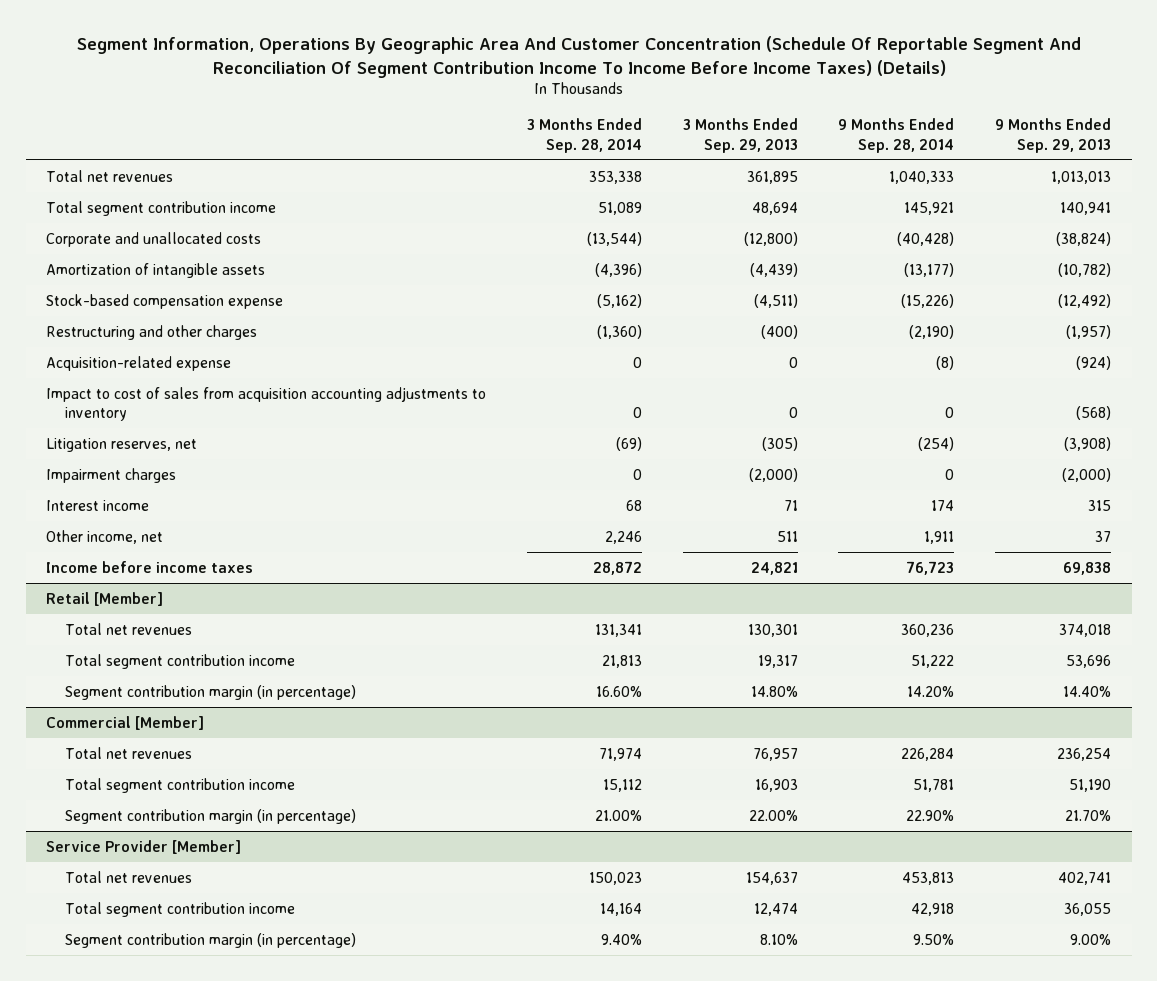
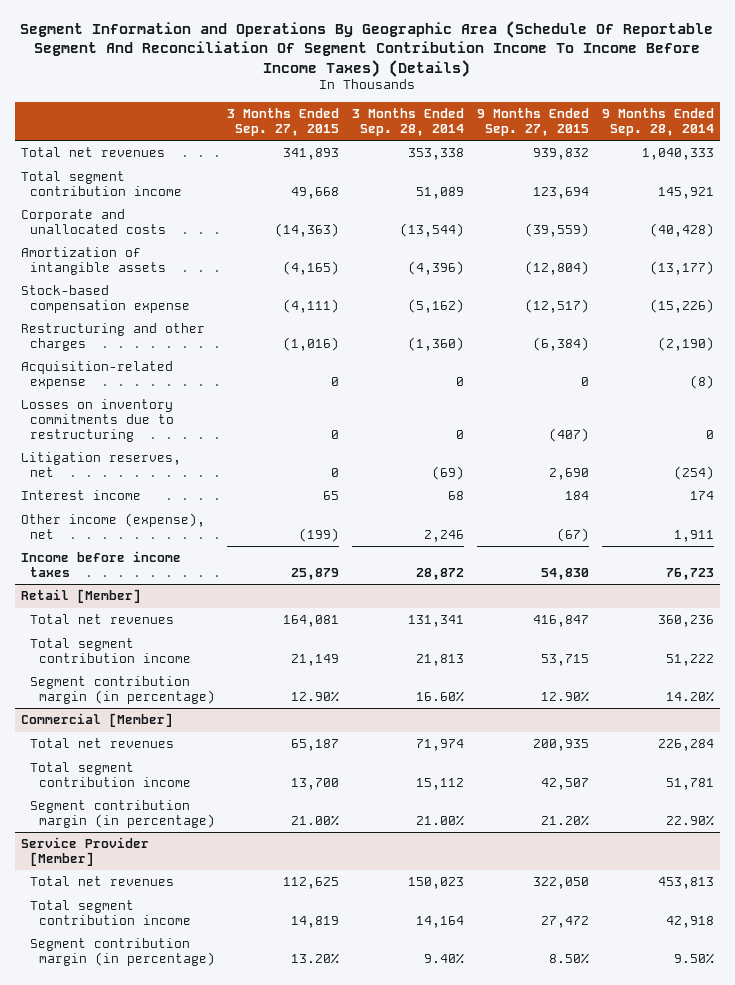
[76,35,1081,78] Segment Information, Operations By Geographic Area And Customer Concentration (Schedule Of Reportable Segment And Reconciliation Of Segment Contribution Income To Income Before Income Taxes) (Details) -> [20,21,714,77] Segment Information and Operations By Geographic Area (Schedule Of Reportable Segment And Reconciliation Of Segment Contribution Income To Income Before Income Taxes) (Details)
[682,118,798,153] 3 Months Ended Sep. 29, 2013 -> none
[995,118,1112,153] 9 Months Ended Sep. 29, 2013 -> none
none -> [227,107,340,136] 3 Months Ended Sep. 27, 2015
none -> [476,107,589,136] 9 Months Ended Sep. 27, 2015
[46,386,487,421] Impact to cost of sales from acquisition accounting adjustments to inventory -> none
none -> [21,399,174,442] Losses on inventory commitments due to restructuring
[46,467,177,483] Impairment charges -> none
[46,529,164,544] Other income, net -> [21,513,206,539] Other income (expense), net

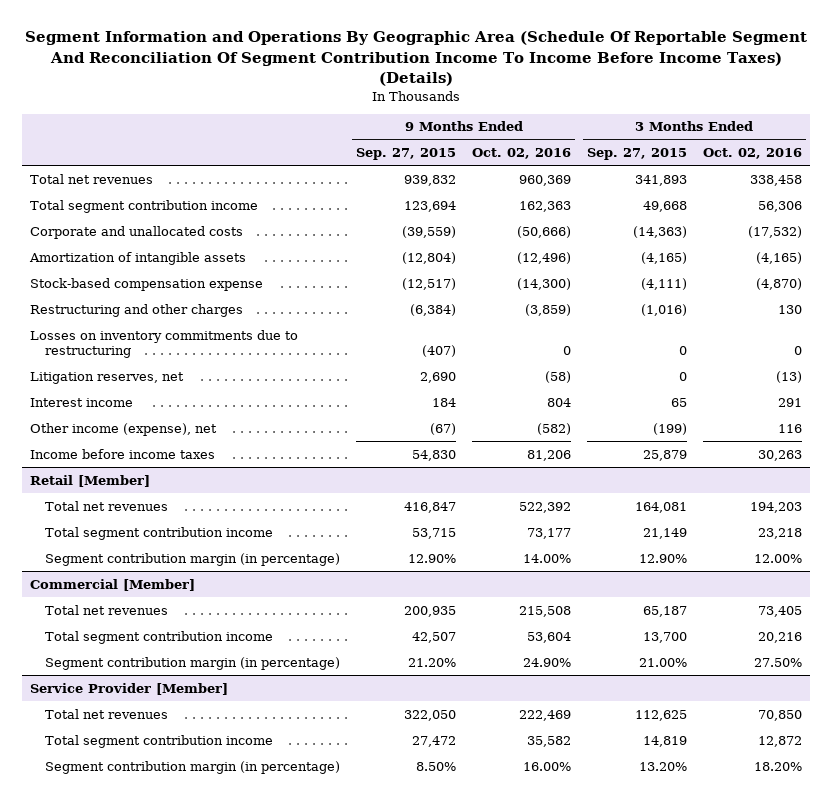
[352,107,465,136] 3 Months Ended Sep. 28, 2014 -> none
[601,107,714,136] 9 Months Ended Sep. 28, 2014 -> none
none -> [471,148,571,160] Oct. 02, 2016
none -> [702,148,802,160] Oct. 02, 2016
[21,361,174,389] Acquisition-related expense -> none

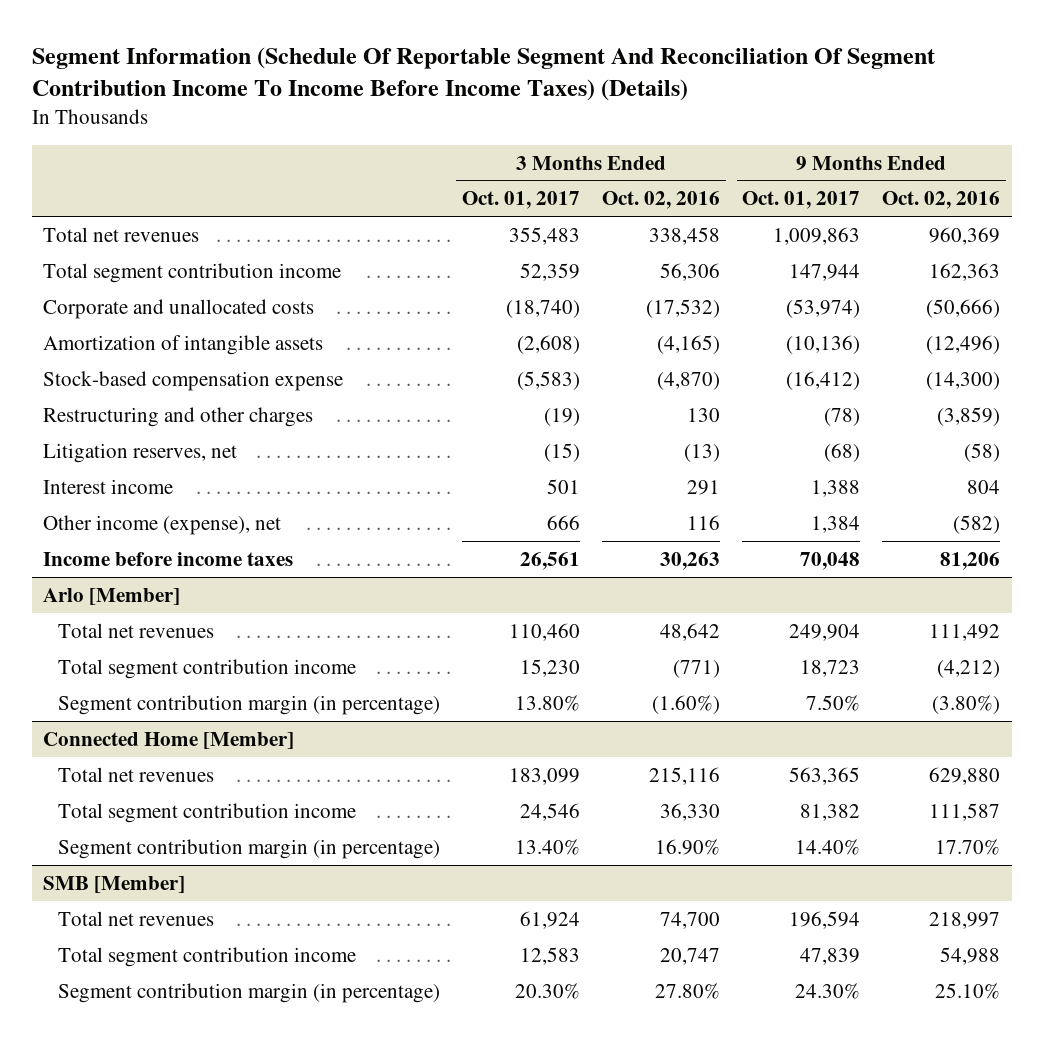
[24,31,807,87] Segment Information and Operations By Geographic Area (Schedule Of Reportable Segment And Reconciliation Of Segment Contribution Income To Income Before Income Taxes) (Details) -> [31,46,935,102] Segment Information (Schedule Of Reportable Segment And Reconciliation Of Segment Contribution Income To Income Before Income Taxes) (Details)
[356,148,457,161] Sep. 27, 2015 -> none
[586,148,687,161] Sep. 27, 2015 -> none
none -> [461,191,580,210] Oct. 01, 2017
none -> [742,191,861,210] Oct. 01, 2017
[29,329,298,358] Losses on inventory commitments due to restructuring -> none
[29,474,150,487] Retail [Member] -> none
[29,578,195,591] Commercial [Member] -> none
[29,682,228,695] Service Provider [Member] -> none
none -> [42,587,180,605] Arlo [Member]
[518,501,571,513] 522,392 -> [929,623,1001,641] 111,492
[749,501,802,513] 194,203 -> [660,622,721,641] 48,642
[526,527,571,539] 73,177 -> [937,659,1001,678] (4,212)
[757,527,802,539] 23,218 -> [673,659,721,678] (771)
[522,553,571,563] 14.00% -> [932,694,1001,714] (3.80%)
[753,553,802,563] 12.00% -> [652,694,721,714] (1.60%)
none -> [42,731,294,749] Connected Home [Member]
[518,605,571,617] 215,508 -> [929,766,1001,785] 629,880
[757,605,802,617] 73,405 -> [649,766,721,785] 215,116
[526,631,571,643] 53,604 -> [929,802,1001,821] 111,587
[757,631,802,643] 20,216 -> [660,802,721,821] 36,330
[522,657,571,667] 24.90% -> [935,838,1001,855] 17.70%
[753,657,802,667] 27.50% -> [655,838,721,855] 16.90%
none -> [42,875,185,893] SMB [Member]
[518,709,571,721] 222,469 -> [929,911,1001,929] 218,997
[757,709,802,721] 70,850 -> [660,911,721,929] 74,700
[526,735,571,747] 35,582 -> [940,946,1001,965] 54,988
[757,735,802,747] 12,872 -> [660,947,721,965] 20,747
[522,761,571,771] 16.00% -> [935,982,1001,999] 25.10%
[753,761,802,771] 18.20% -> [655,982,721,999] 27.80%

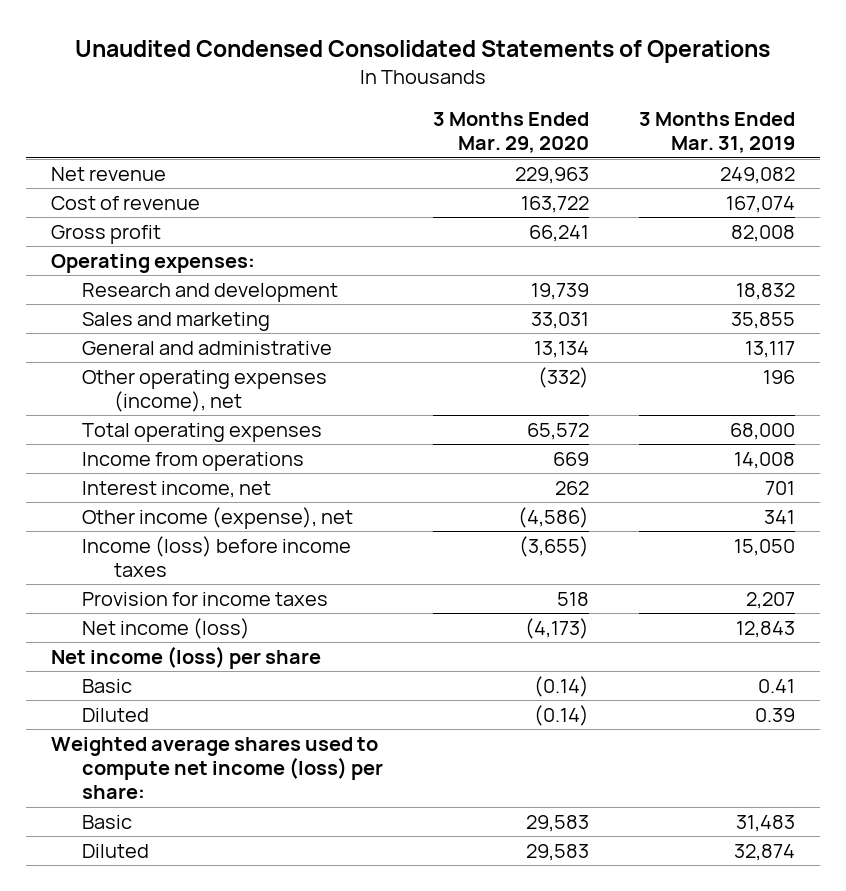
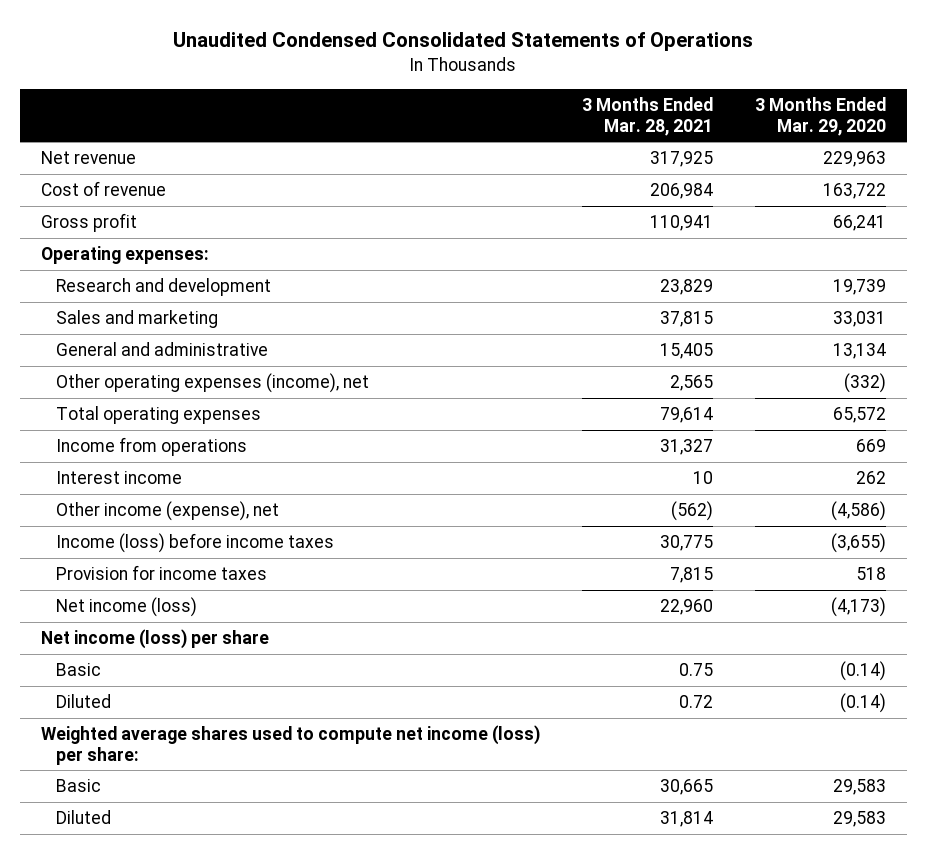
[639,112,796,154] 3 Months Ended Mar. 31, 2019 -> none
none -> [581,97,713,136] 3 Months Ended Mar. 28, 2021
[82,480,272,498] Interest income, net -> [55,471,182,485] Interest income

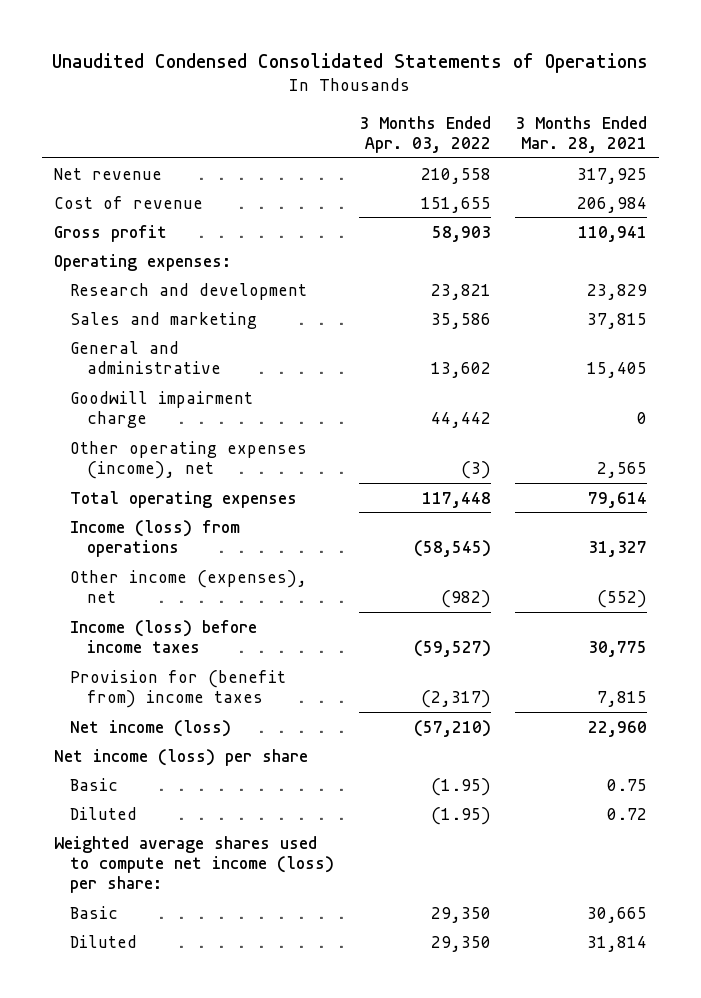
[754,97,886,136] 3 Months Ended Mar. 29, 2020 -> none
none -> [358,115,491,153] 3 Months Ended Apr. 03, 2022
none -> [70,390,254,428] Goodwill impairment charge
[55,471,182,485] Interest income -> none
[55,437,247,457] Income from operations -> [70,519,241,557] Income (loss) from operations
[55,501,279,522] Other income (expense), net -> [70,569,308,603] Other income (expenses), net
[670,501,713,522] (562) -> [597,589,648,608] (552)
[55,565,267,581] Provision for income taxes -> [70,669,287,708] Provision for (benefit from) income taxes

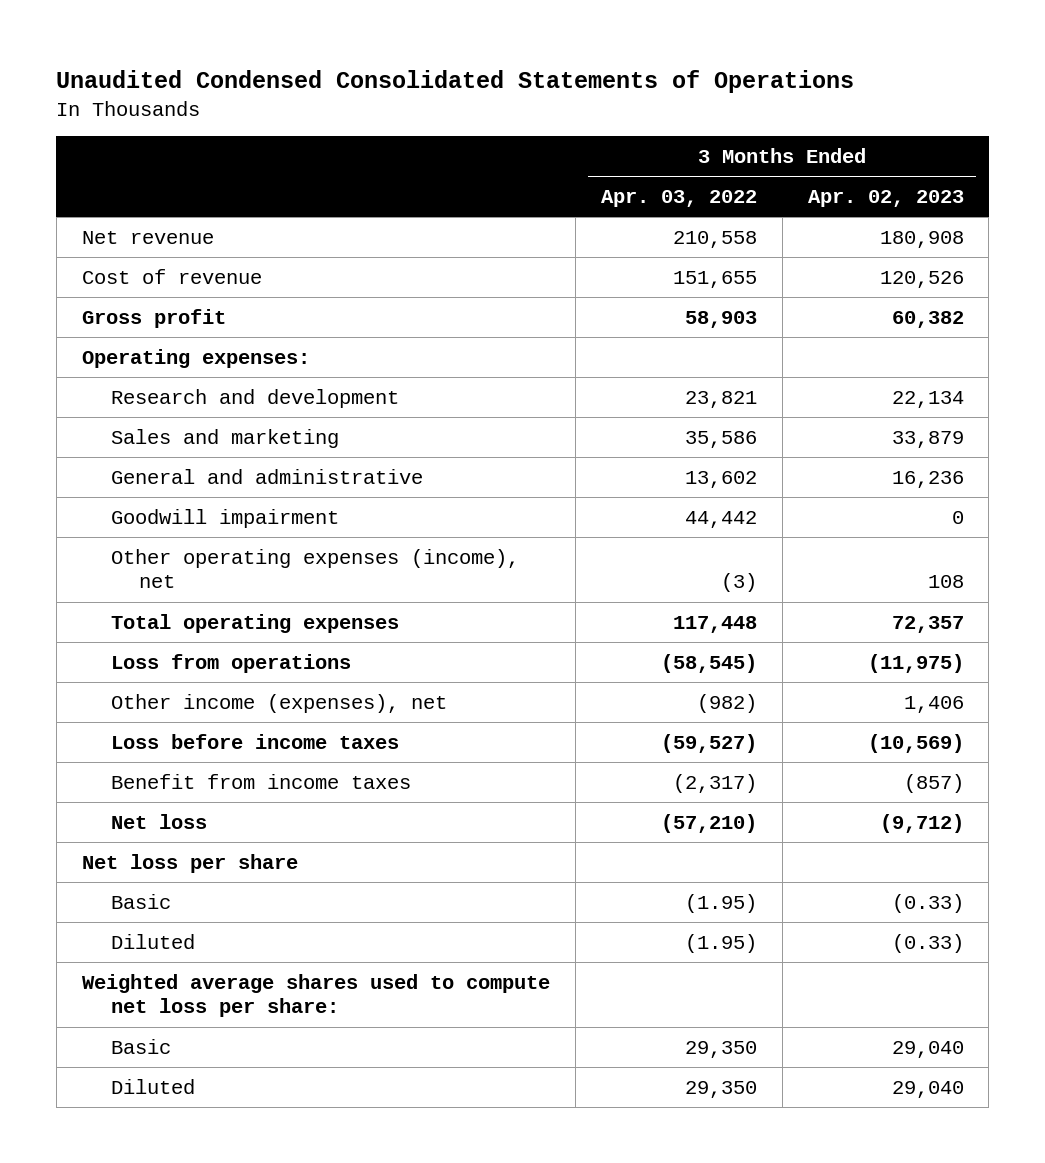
[515,115,648,153] 3 Months Ended Mar. 28, 2021 -> none
none -> [807,189,964,207] Apr. 02, 2023
[70,390,254,428] Goodwill impairment charge -> [110,508,339,528] Goodwill impairment
[70,519,241,557] Income (loss) from operations -> [110,653,351,673] Loss from operations
[70,619,258,653] Income (loss) before income taxes -> [110,733,399,749] Loss before income taxes
[70,669,287,708] Provision for (benefit from) income taxes -> [110,773,411,789] Benefit from income taxes
[70,719,232,737] Net income (loss) -> [110,813,207,829] Net loss
[53,748,308,766] Net income (loss) per share -> [81,853,298,873] Net loss per share
[53,835,335,894] Weighted average shares used to compute net income (loss) per share: -> [81,973,550,1018] Weighted average shares used to compute net loss per share:

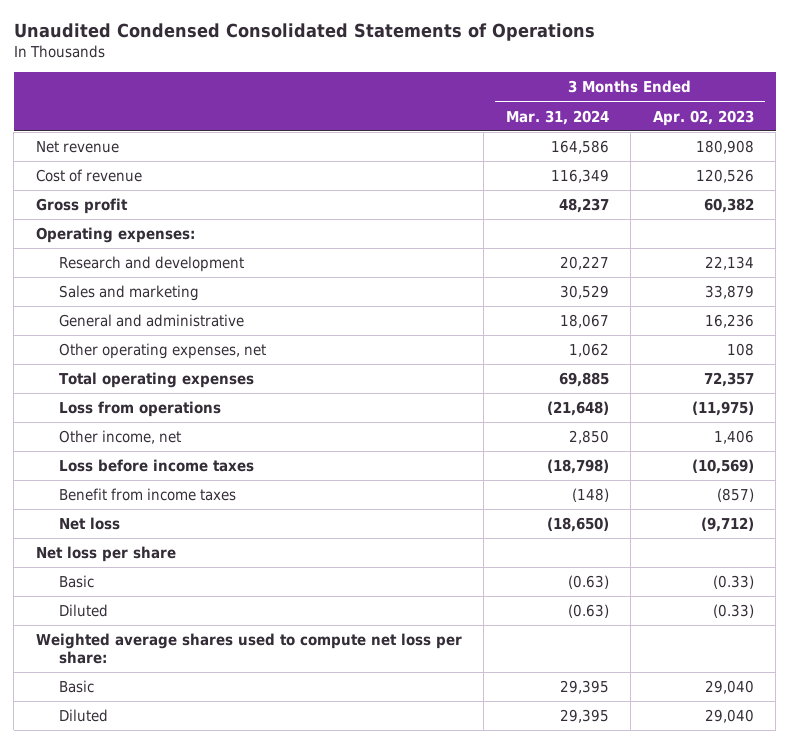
[600,189,757,207] Apr. 03, 2022 -> none
none -> [505,109,609,125] Mar. 31, 2024
[110,508,339,528] Goodwill impairment -> none
[110,548,519,589] Other operating expenses (income), net -> [58,343,266,360] Other operating expenses, net
[110,693,447,713] Other income (expenses), net -> [58,430,181,445] Other income, net

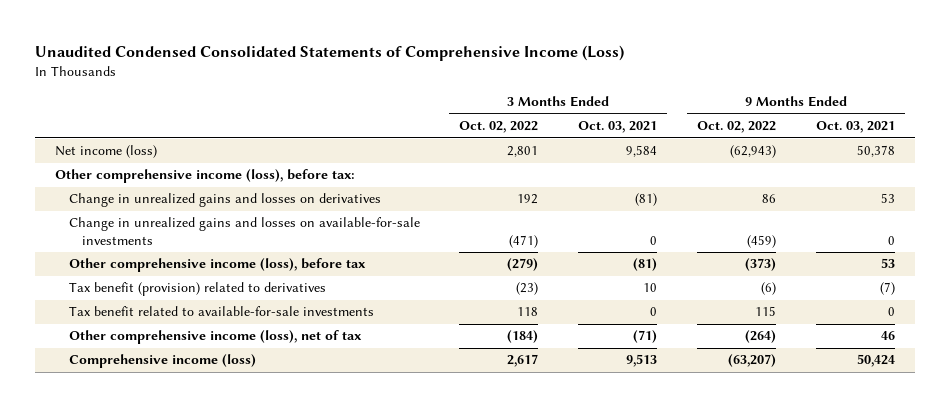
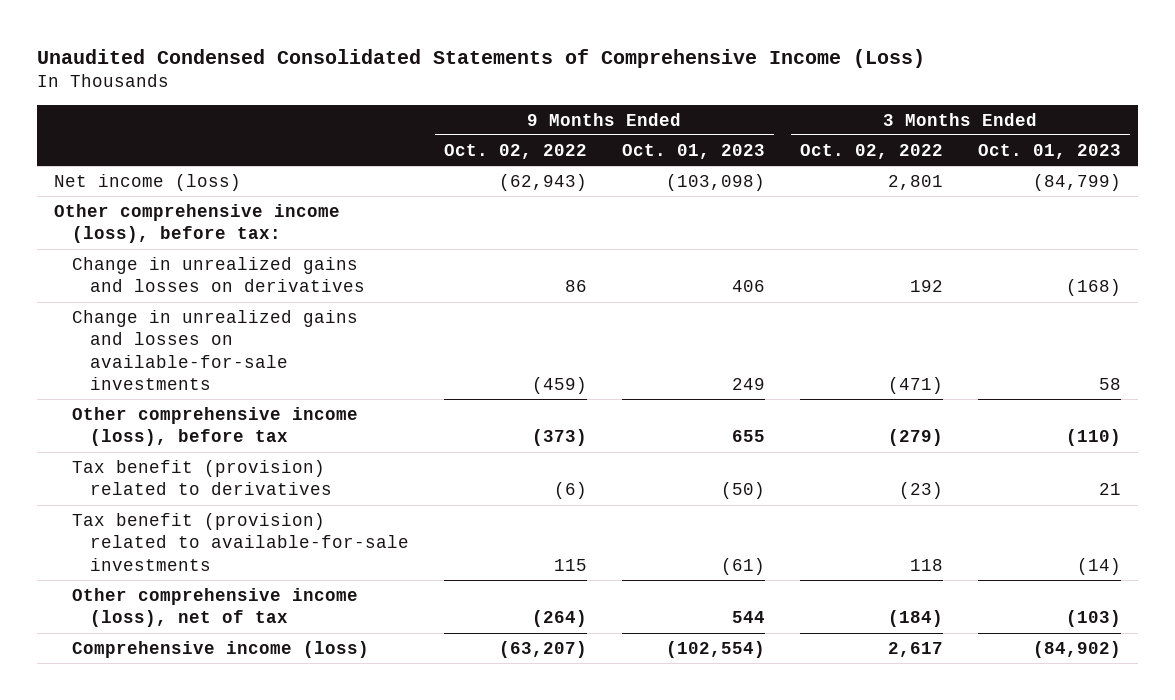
[578,121,658,134] Oct. 03, 2021 -> none
[815,121,895,134] Oct. 03, 2021 -> none
none -> [621,143,765,159] Oct. 01, 2023
none -> [977,143,1121,159] Oct. 01, 2023
[68,306,374,317] Tax benefit related to available-for-sale investments -> [72,512,410,571] Tax benefit (provision) related to available-for-sale investments

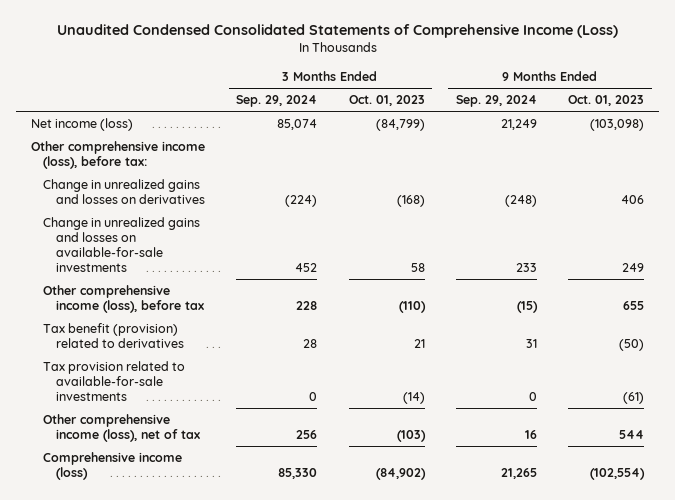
[444,143,588,159] Oct. 02, 2022 -> none
[799,143,943,159] Oct. 02, 2022 -> none
none -> [236,95,318,108] Sep. 29, 2024
none -> [455,95,537,108] Sep. 29, 2024
[72,512,410,571] Tax benefit (provision) related to available-for-sale investments -> [43,361,186,401] Tax provision related to available-for-sale investments

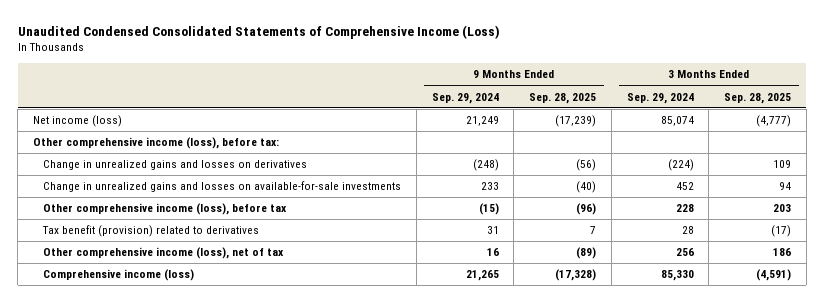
[348,95,425,107] Oct. 01, 2023 -> none
[567,95,644,107] Oct. 01, 2023 -> none
none -> [529,92,597,104] Sep. 28, 2025
none -> [724,92,792,104] Sep. 28, 2025
[43,361,186,401] Tax provision related to available-for-sale investments -> none

